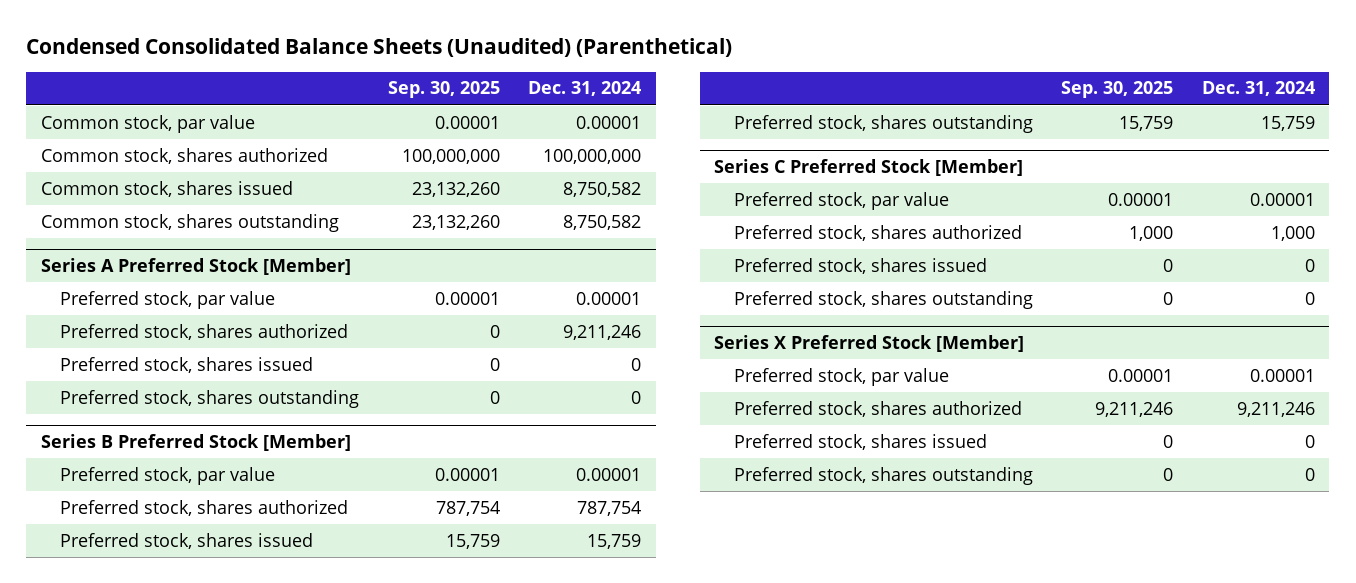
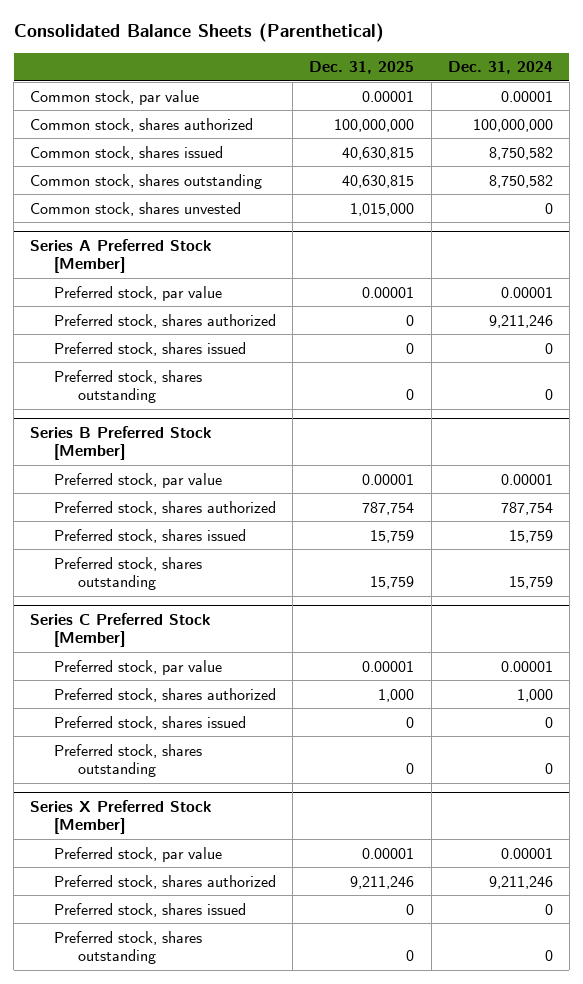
[26,37,733,57] Condensed Consolidated Balance Sheets (Unaudited) (Parenthetical) -> [13,23,384,43] Consolidated Balance Sheets (Parenthetical)
[387,81,500,99] Sep. 30, 2025 -> none
none -> [309,61,415,75] Dec. 31, 2025
none -> [30,201,242,216] Common stock, shares unvested

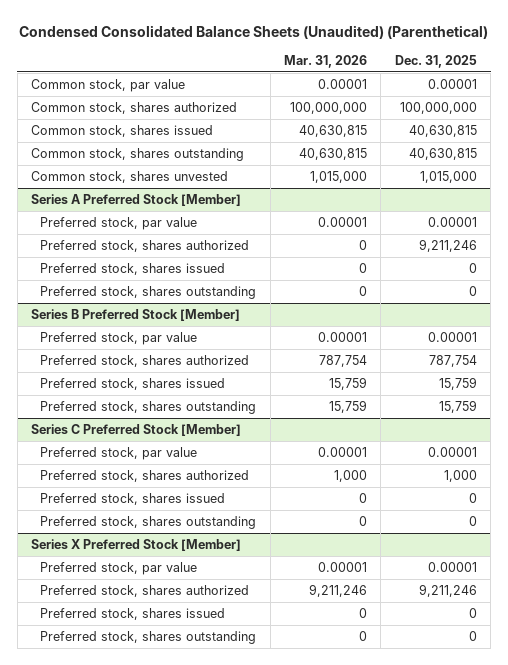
[13,23,384,43] Consolidated Balance Sheets (Parenthetical) -> [19,24,489,39] Condensed Consolidated Balance Sheets (Unaudited) (Parenthetical)
[447,61,553,75] Dec. 31, 2024 -> none
none -> [284,54,368,68] Mar. 31, 2026
[406,314,415,326] 0 -> [418,238,477,252] 9,211,246

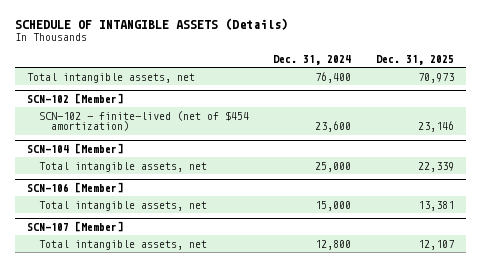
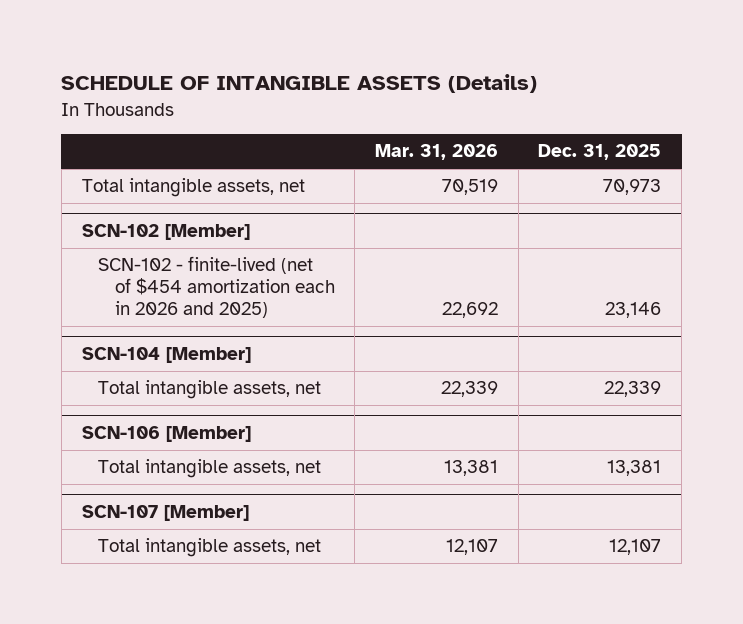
[273,55,352,66] Dec. 31, 2024 -> none
none -> [375,144,499,161] Mar. 31, 2026
[38,110,249,132] SCN-102 - finite-lived (net of $454 amortization) -> [98,256,335,319] SCN-102 - finite-lived (net of $454 amortization each in 2026 and 2025)

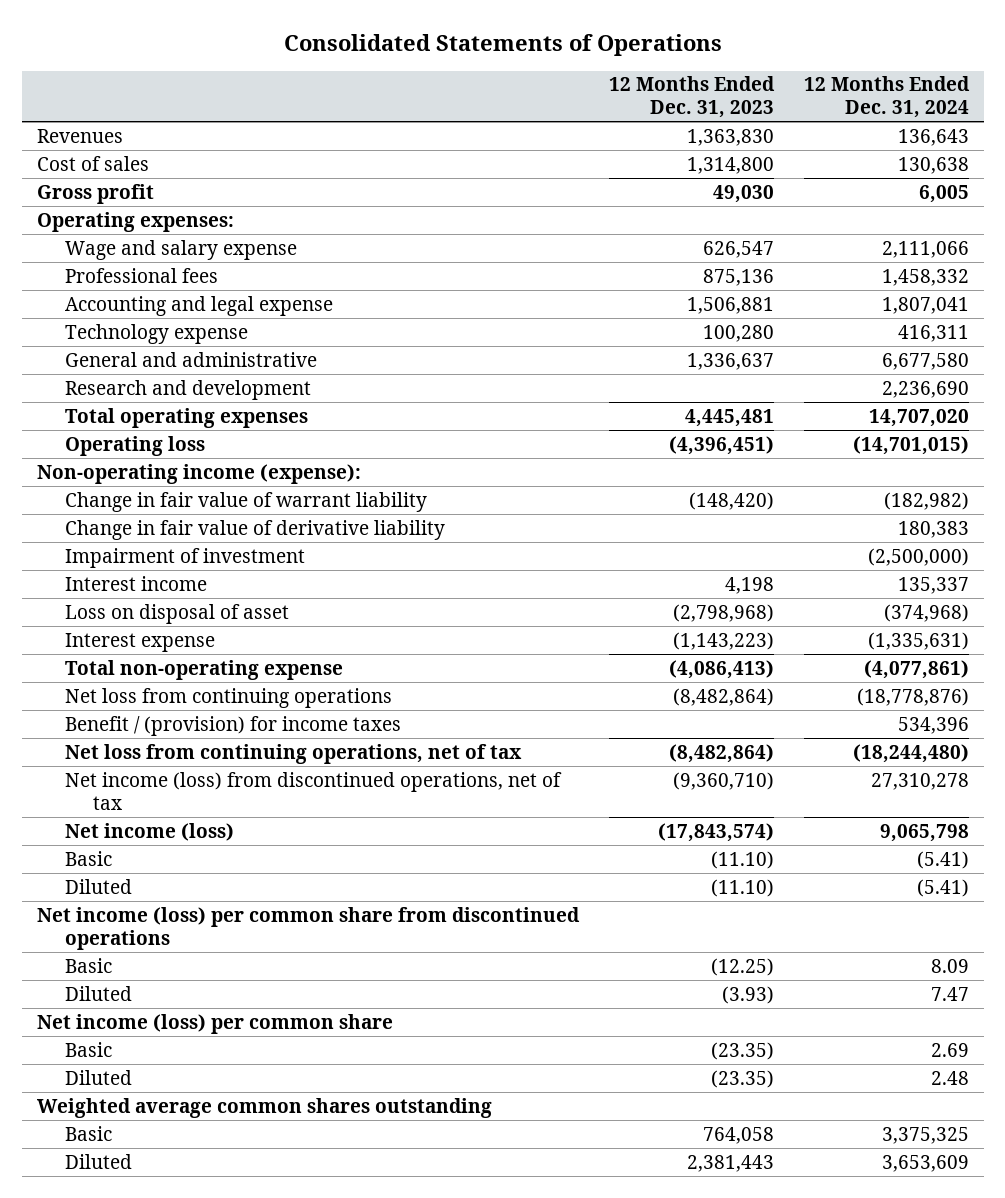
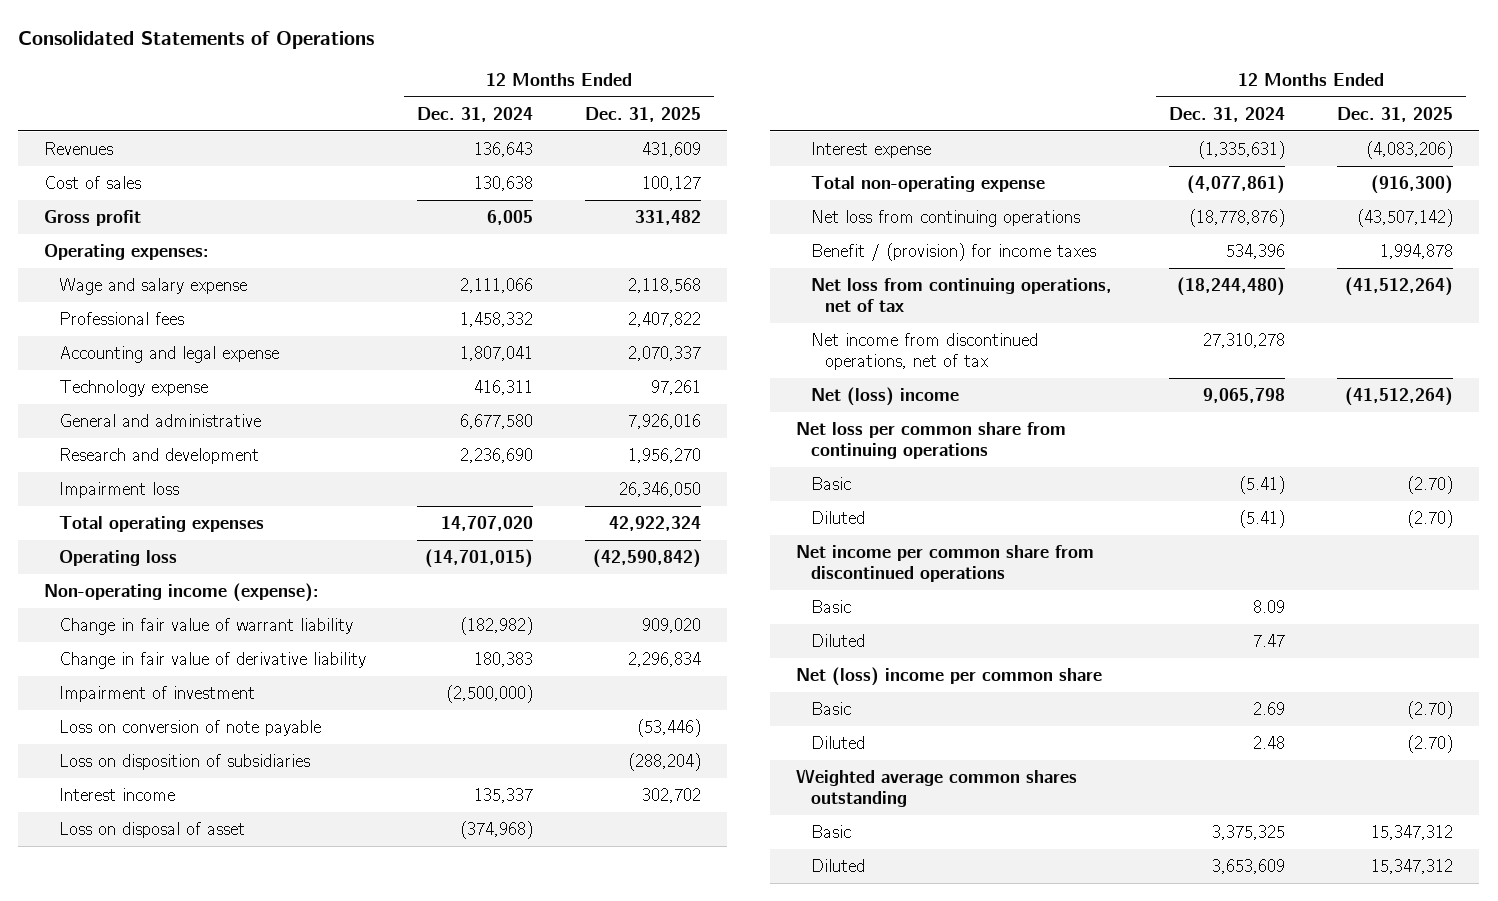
[608,76,775,119] 12 Months Ended Dec. 31, 2023 -> none
none -> [585,106,702,122] Dec. 31, 2025
none -> [58,482,179,499] Impairment loss
none -> [58,720,321,737] Loss on conversion of note payable
none -> [58,754,310,771] Loss on disposition of subsidiaries
[64,771,562,810] Net income (loss) from discontinued operations, net of tax -> [810,333,1038,370] Net income from discontinued operations, net of tax
[64,822,234,841] Net income (loss) -> [810,387,959,407] Net (loss) income
none -> [796,422,1067,459] Net loss per common share from continuing operations
[36,906,580,950] Net income (loss) per common share from discontinued operations -> [796,545,1095,582] Net income per common share from discontinued operations
[36,1013,393,1034] Net income (loss) per common share -> [796,667,1103,687] Net (loss) income per common share

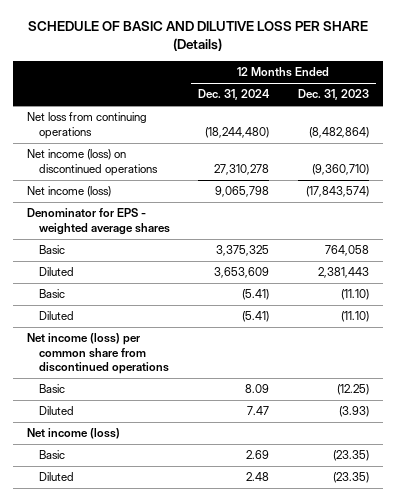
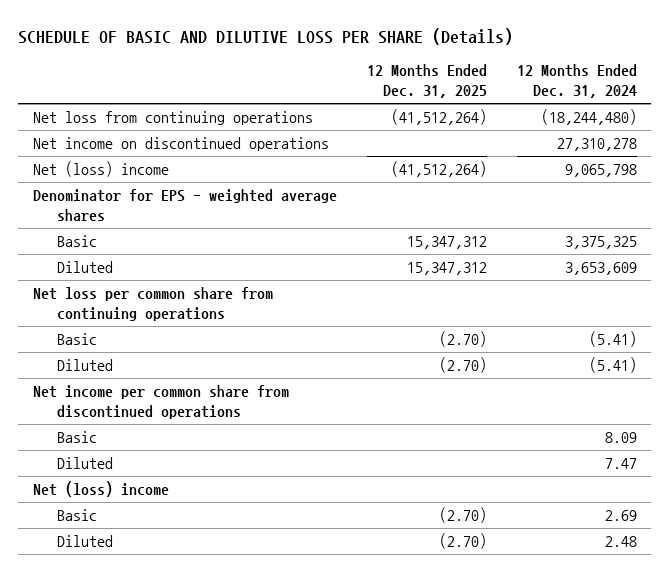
[297,89,369,101] Dec. 31, 2023 -> none
none -> [366,64,487,98] 12 Months Ended Dec. 31, 2025
[27,149,158,176] Net income (loss) on discontinued operations -> [32,137,329,152] Net income on discontinued operations
[27,186,112,198] Net income (loss) -> [32,161,169,178] Net (loss) income
none -> [32,287,273,321] Net loss per common share from continuing operations
[27,333,169,375] Net income (loss) per common share from discontinued operations -> [32,385,289,419] Net income per common share from discontinued operations
[27,428,121,440] Net income (loss) -> [32,481,169,498] Net (loss) income

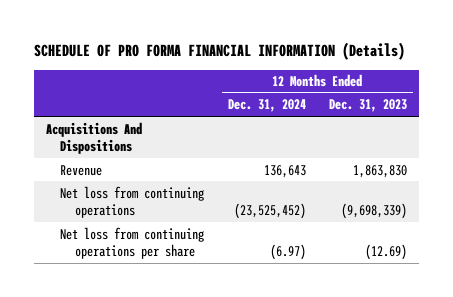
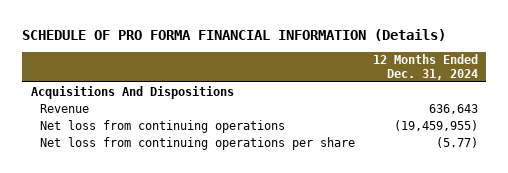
[329,99,408,113] Dec. 31, 2023 -> none
[263,164,306,178] 136,643 -> [428,103,478,114] 636,643
[233,203,306,220] (23,525,452) -> [393,119,478,131] (19,459,955)
[269,244,306,261] (6.97) -> [435,136,478,148] (5.77)

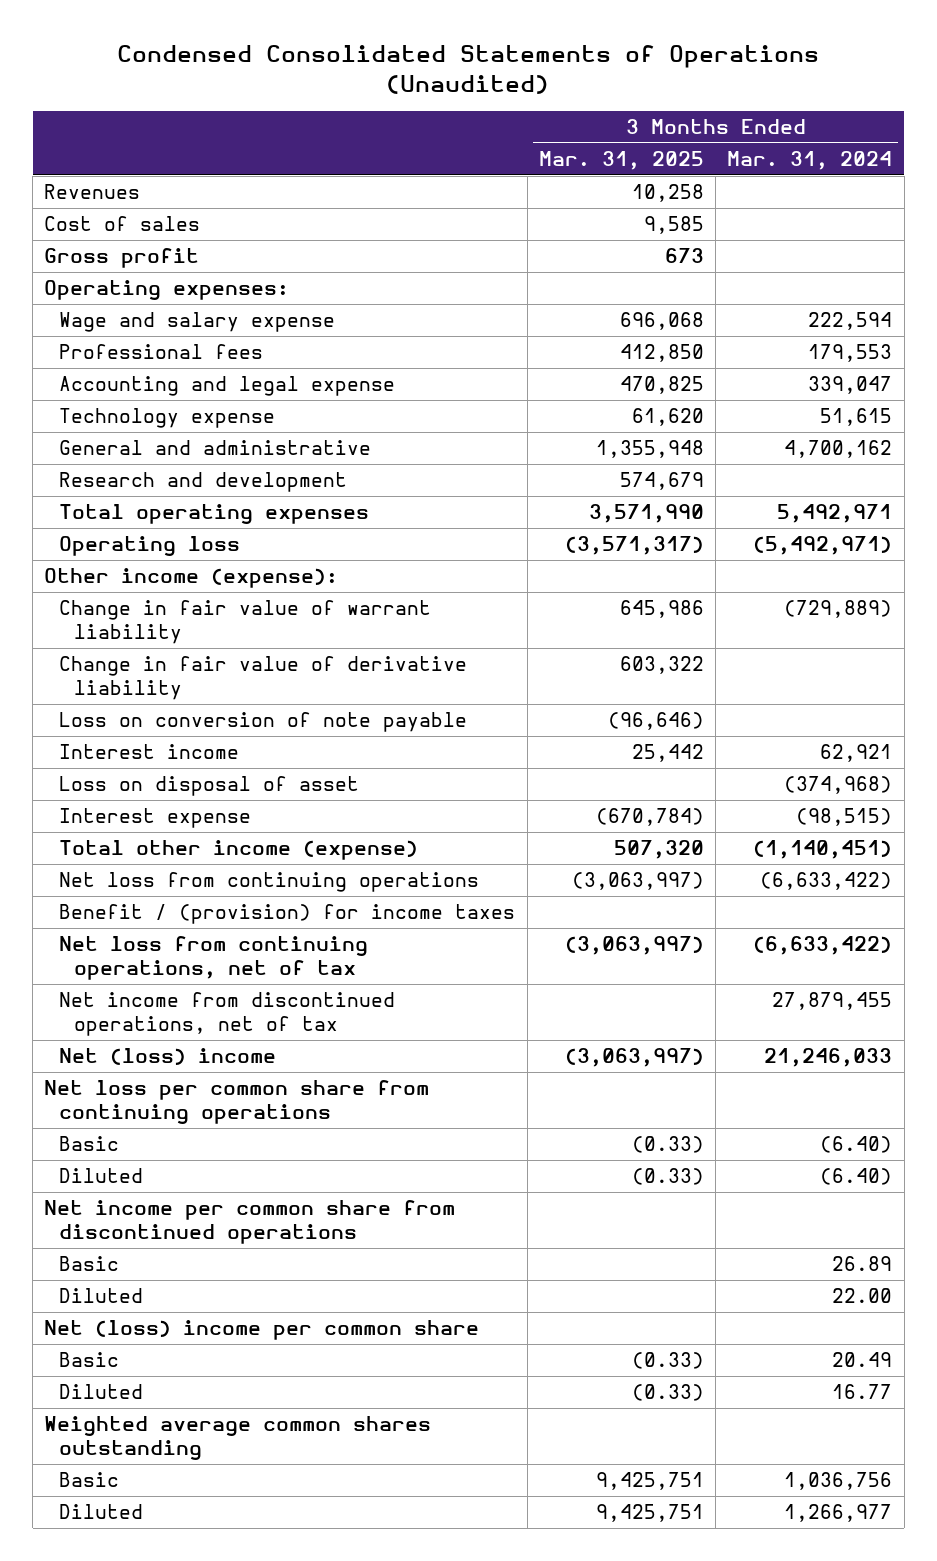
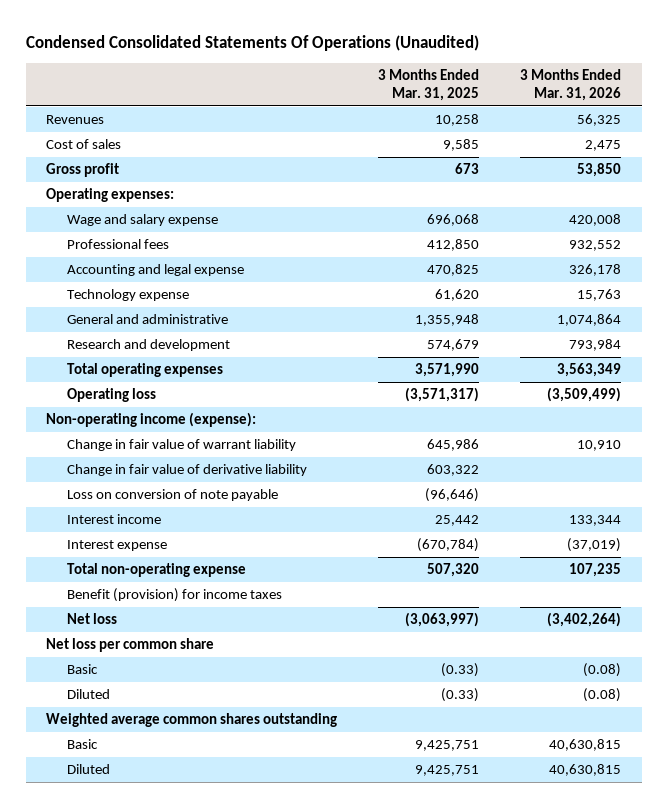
[117,45,820,94] Condensed Consolidated Statements of Operations (Unaudited) -> [25,35,479,52] Condensed Consolidated Statements Of Operations (Unaudited)
[727,151,893,171] Mar. 31, 2024 -> none
none -> [520,69,622,101] 3 Months Ended Mar. 31, 2026
[44,568,339,589] Other income (expense): -> [46,412,257,428] Non-operating income (expense):
[59,776,360,797] Loss on disposal of asset -> none
[59,872,480,893] Net loss from continuing operations -> none
[59,936,369,981] Net loss from continuing operations, net of tax -> none
[59,992,396,1037] Net income from discontinued operations, net of tax -> none
[44,1080,430,1125] Net loss per common share from continuing operations -> none
[59,1136,120,1152] Basic -> none
[59,1168,144,1184] Diluted -> none
[44,1200,456,1245] Net income per common share from discontinued operations -> none
[59,1256,120,1272] Basic -> none
[59,1288,144,1304] Diluted -> none
[59,840,419,861] Total other income (expense) -> [66,563,246,578] Total non-operating expense
[59,904,516,925] Benefit / (provision) for income taxes -> [66,588,282,603] Benefit (provision) for income taxes
[59,1048,277,1066] Net (loss) income -> [66,613,117,625] Net loss
[44,1320,480,1341] Net (loss) income per common share -> [46,638,215,653] Net loss per common share

